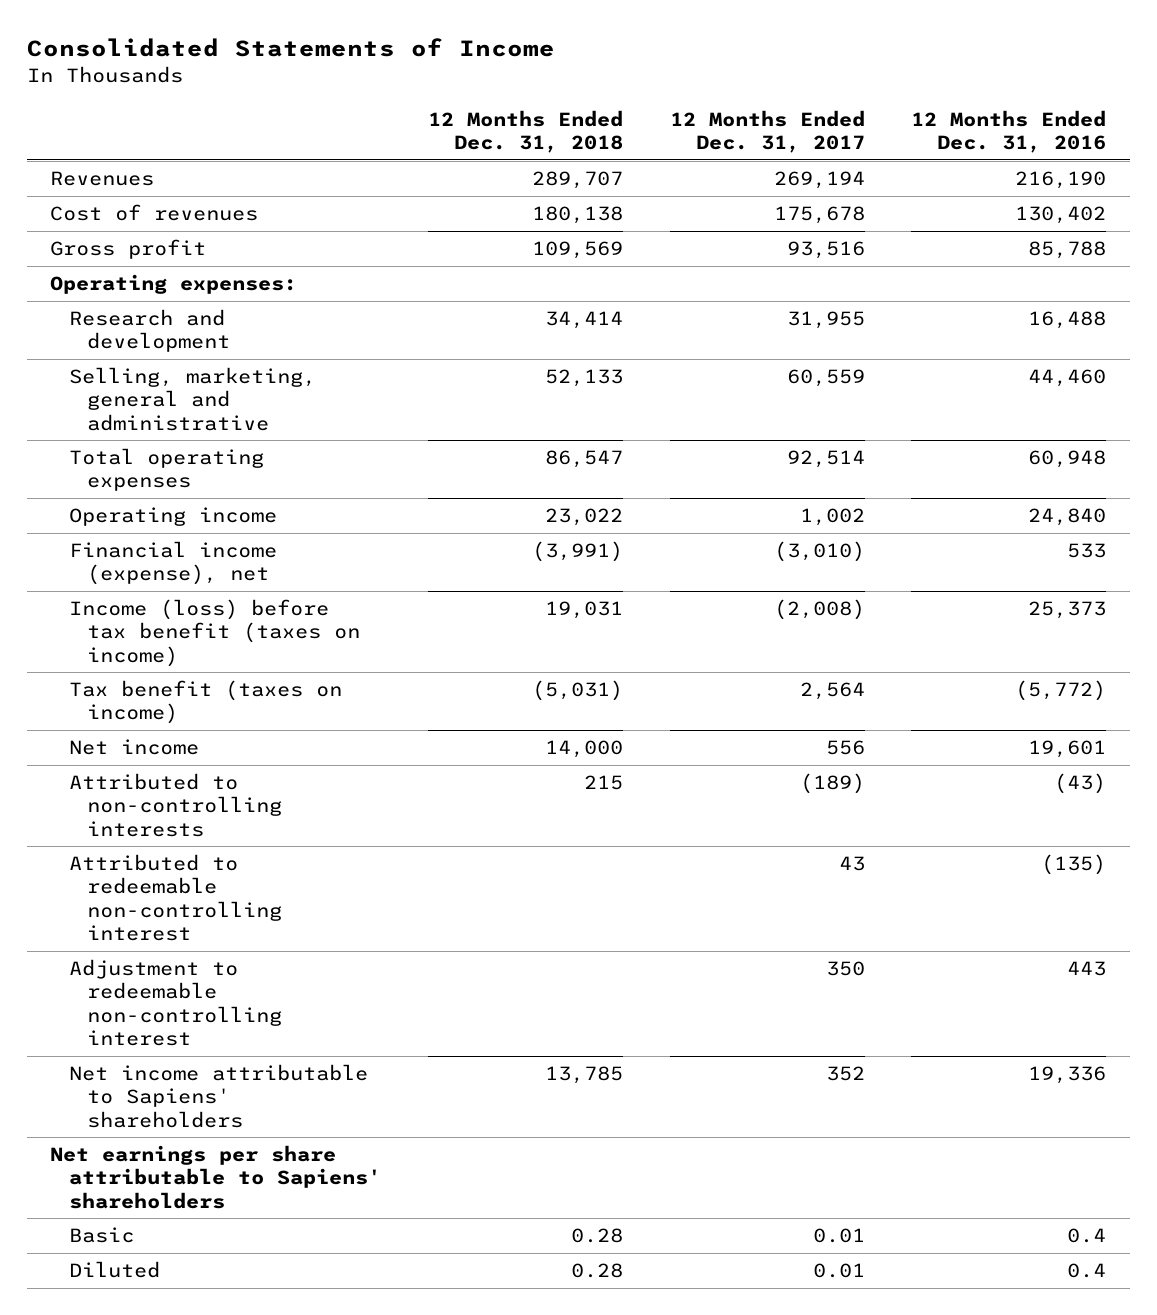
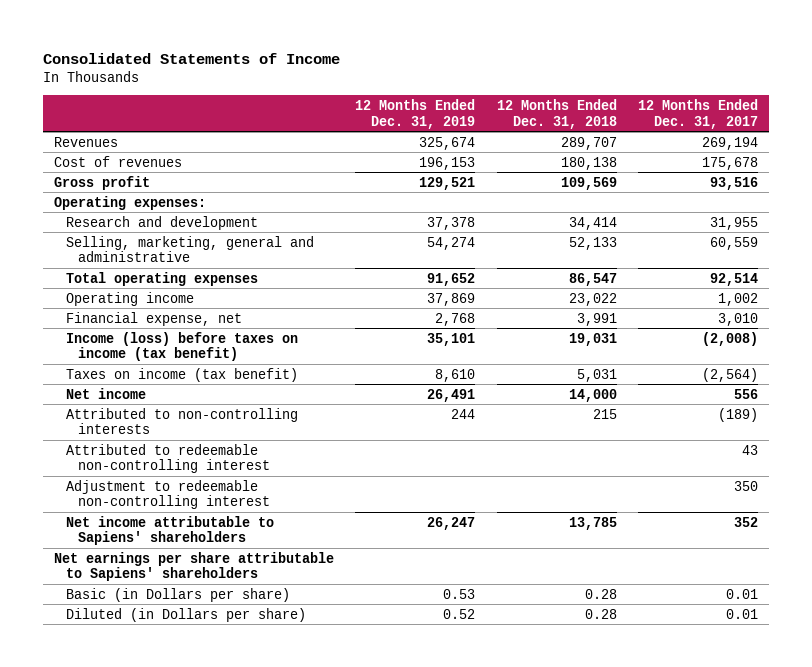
[911,109,1107,153] 12 Months Ended Dec. 31, 2016 -> none
none -> [355,99,476,129] 12 Months Ended Dec. 31, 2019
[68,541,277,586] Financial income (expense), net -> [65,311,242,326] Financial expense, net
[531,541,623,563] (3,991) -> [576,312,617,326] 3,991
[773,541,865,563] (3,010) -> [718,312,759,326] 3,010
[68,599,361,667] Income (loss) before tax benefit (taxes on income) -> [65,331,298,362] Income (loss) before taxes on income (tax benefit)
[68,680,342,725] Tax benefit (taxes on income) -> [65,367,298,382] Taxes on income (tax benefit)
[531,680,623,702] (5,031) -> [576,368,617,382] 5,031
[799,682,865,701] 2,564 -> [702,367,759,382] (2,564)
[68,1227,134,1244] Basic -> [65,587,290,602] Basic (in Dollars per share)
[68,1261,160,1279] Diluted -> [65,607,306,622] Diluted (in Dollars per share)

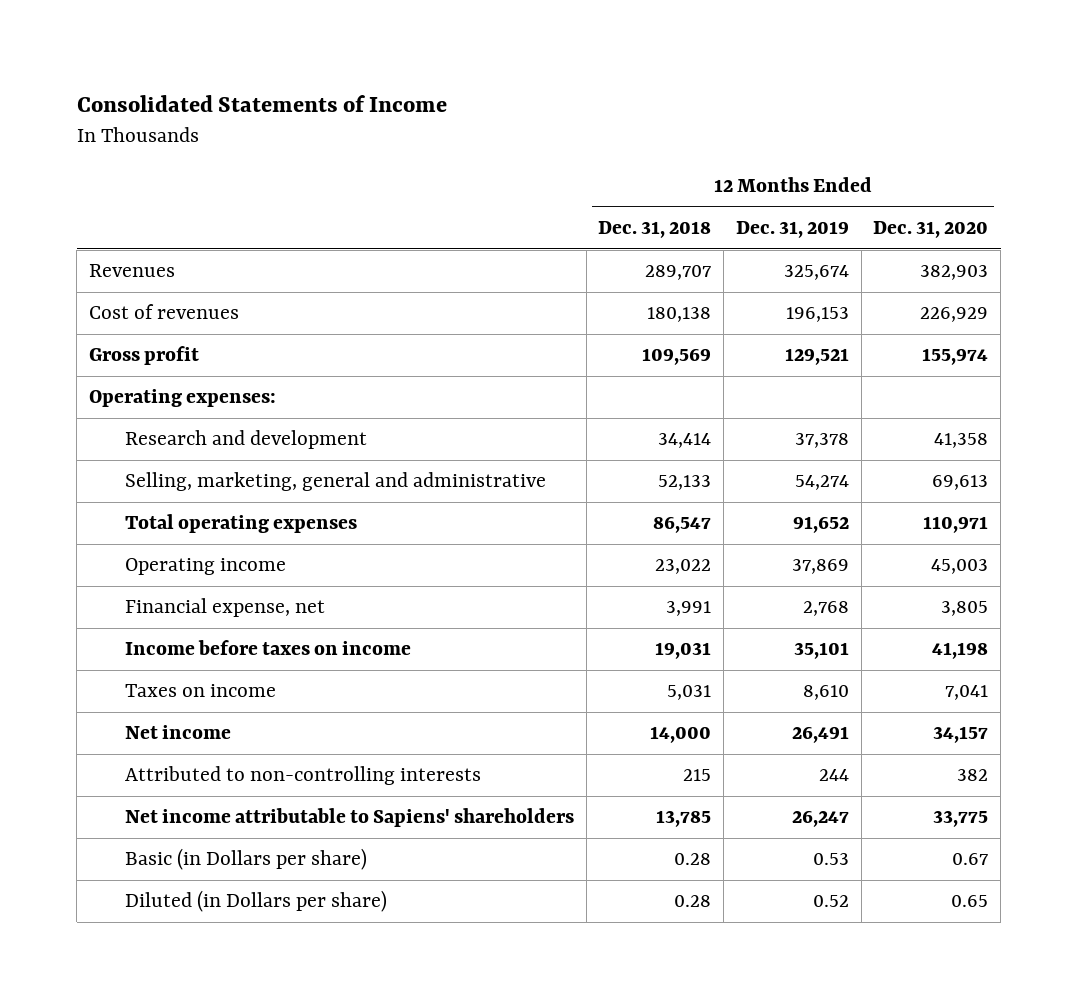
[638,99,759,129] 12 Months Ended Dec. 31, 2017 -> none
none -> [873,221,989,239] Dec. 31, 2020
[65,331,298,362] Income (loss) before taxes on income (tax benefit) -> [124,640,411,656] Income before taxes on income
[65,367,298,382] Taxes on income (tax benefit) -> [124,684,276,698] Taxes on income
[65,443,270,474] Attributed to redeemable non-controlling interest -> none
[65,479,270,510] Adjustment to redeemable non-controlling interest -> none
[53,551,334,582] Net earnings per share attributable to Sapiens' shareholders -> none

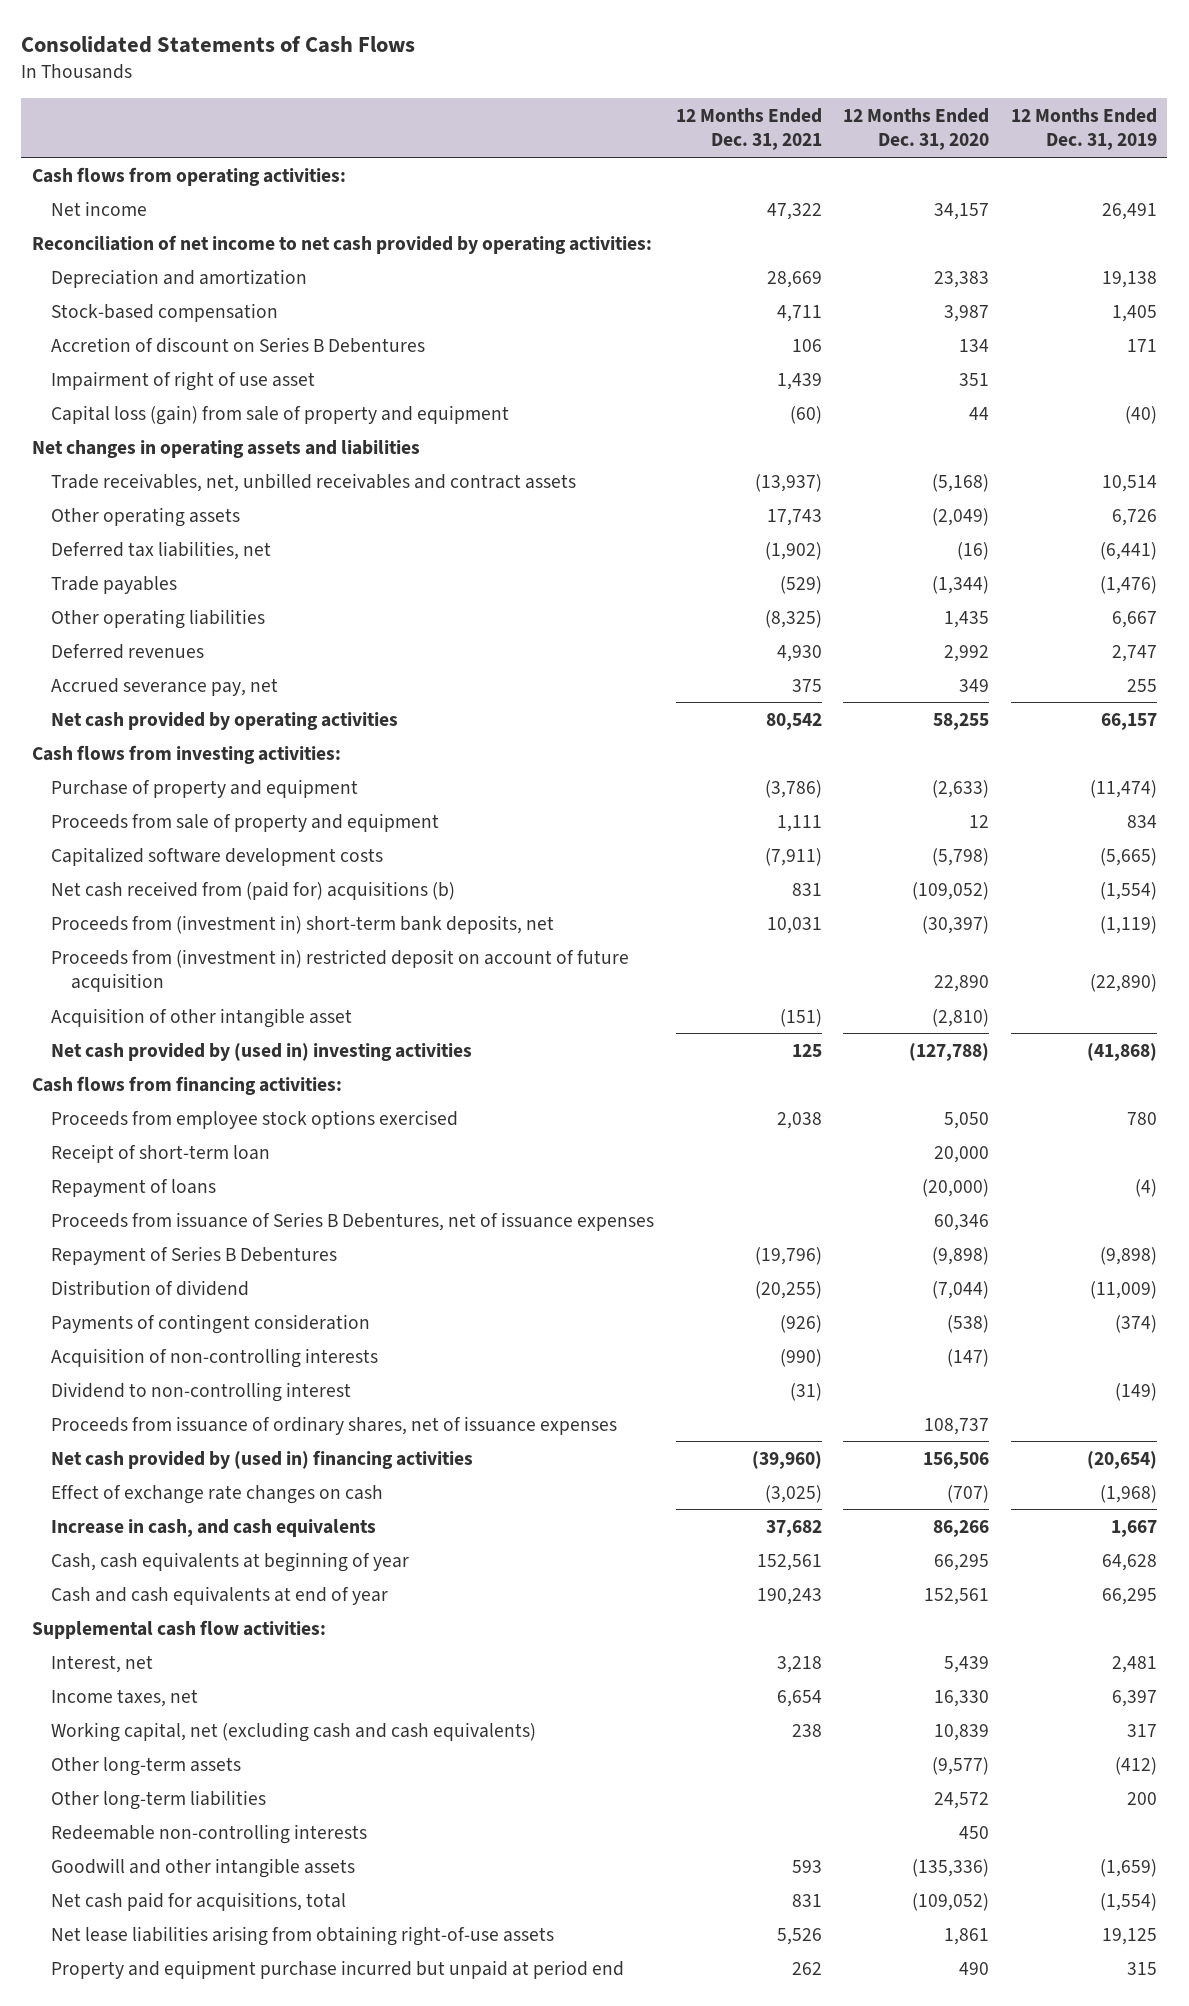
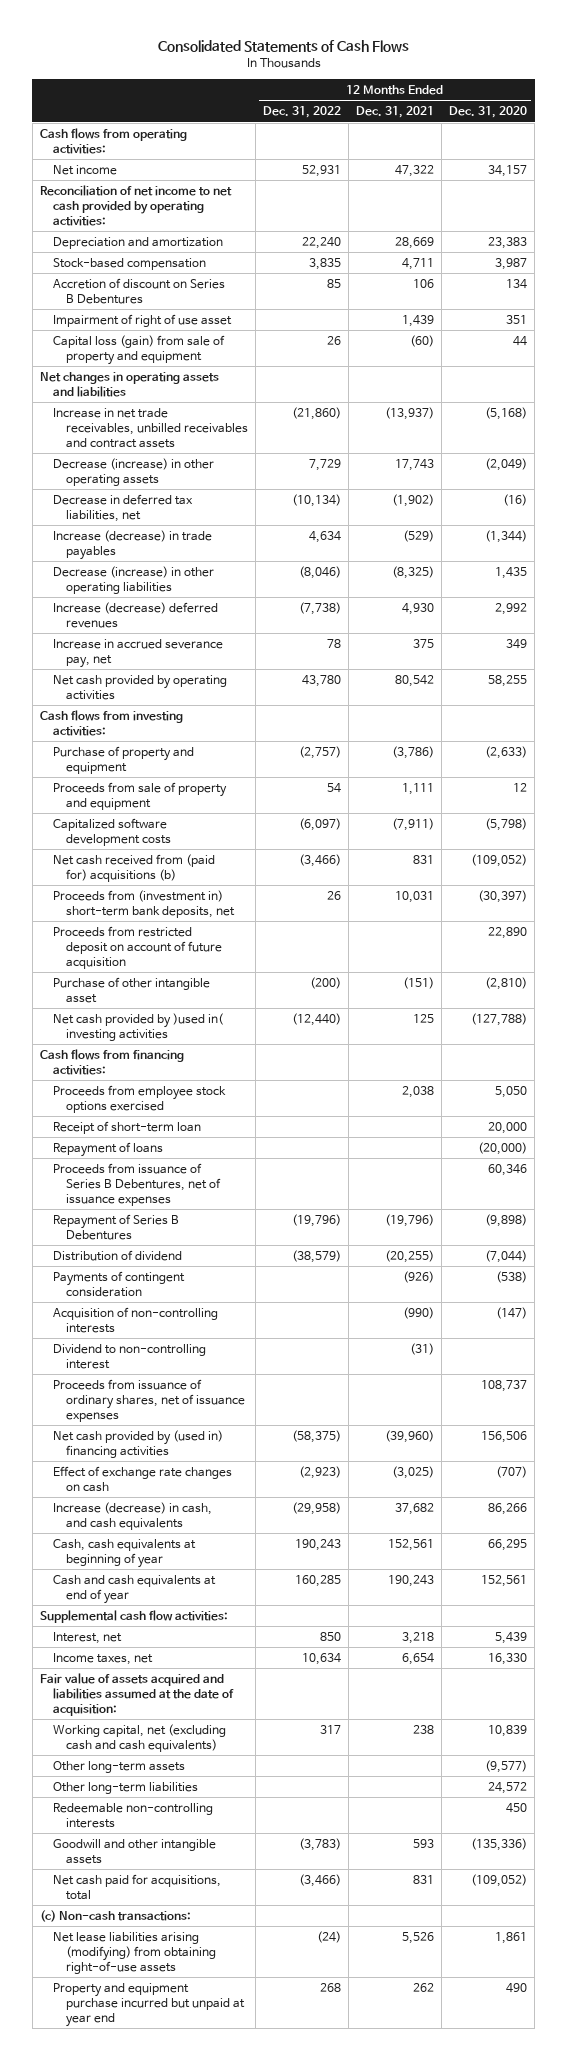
[1010,107,1157,151] 12 Months Ended Dec. 31, 2019 -> none
none -> [263,106,342,119] Dec. 31, 2022
[51,472,577,492] Trade receivables, net, unbilled receivables and contract assets -> [52,407,248,449] Increase in net trade receivables, unbilled receivables and contract assets
[51,506,241,527] Other operating assets -> [52,457,214,487] Decrease (increase) in other operating assets
[51,540,272,560] Deferred tax liabilities, net -> [52,493,193,523] Decrease in deferred tax liabilities, net
[51,575,178,594] Trade payables -> [52,529,212,561] Increase (decrease) in trade payables
[51,608,266,629] Other operating liabilities -> [52,565,214,595] Decrease (increase) in other operating liabilities
[51,643,205,659] Deferred revenues -> [52,601,218,629] Increase (decrease) deferred revenues
[51,677,279,696] Accrued severance pay, net -> [52,638,223,669] Increase in accrued severance pay, net
[51,948,630,993] Proceeds from (investment in) restricted deposit on account of future acquisition -> [52,925,222,970] Proceeds from restricted deposit on account of future acquisition
[51,1007,353,1028] Acquisition of other intangible asset -> [52,976,210,1004] Purchase of other intangible asset
[51,1042,473,1061] Net cash provided by (used in) investing activities -> [52,1012,223,1042] Net cash provided by )used in( investing activities
[51,1518,377,1537] Increase in cash, and cash equivalents -> [52,1501,212,1531] Increase (decrease) in cash, and cash equivalents
none -> [39,1672,234,1717] Fair value of assets acquired and liabilities assumed at the date of acquisition:
none -> [39,1909,191,1922] (c) Non-cash transactions:
[51,1925,555,1946] Net lease liabilities arising from obtaining right-of-use assets -> [52,1931,216,1975] Net lease liabilities arising (modifying) from obtaining right-of-use assets
[51,1959,625,1979] Property and equipment purchase incurred but unpaid at period end -> [52,1982,245,2028] Property and equipment purchase incurred but unpaid at year end

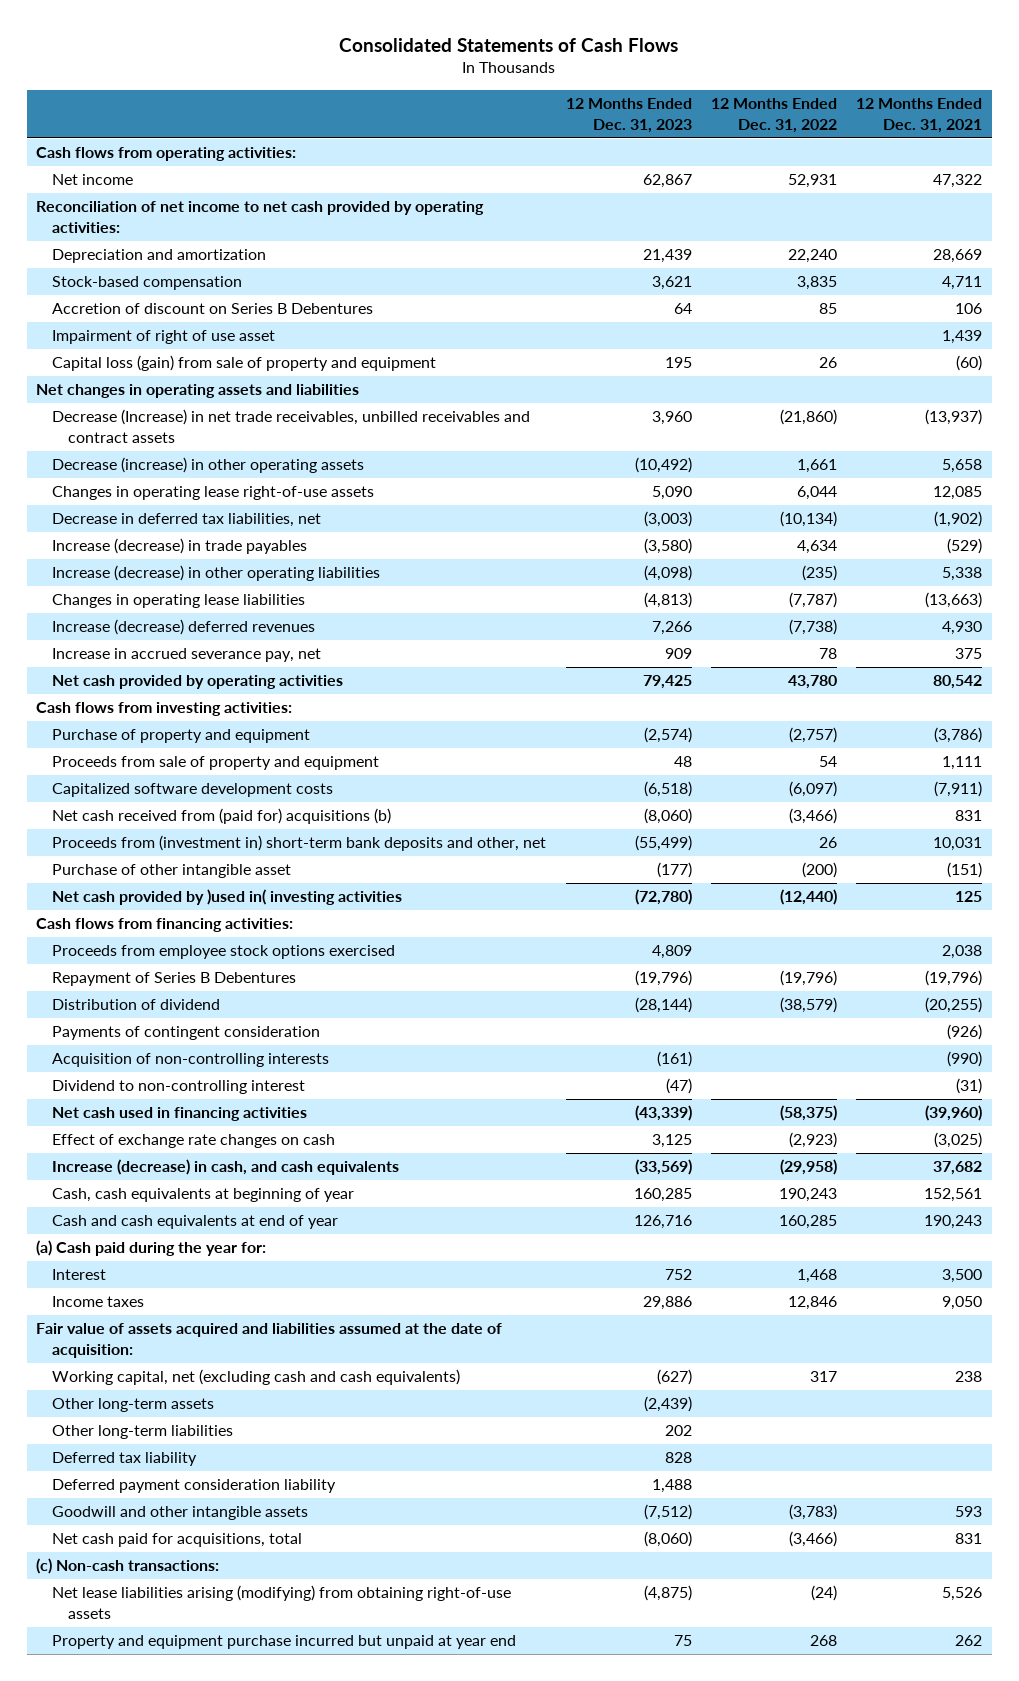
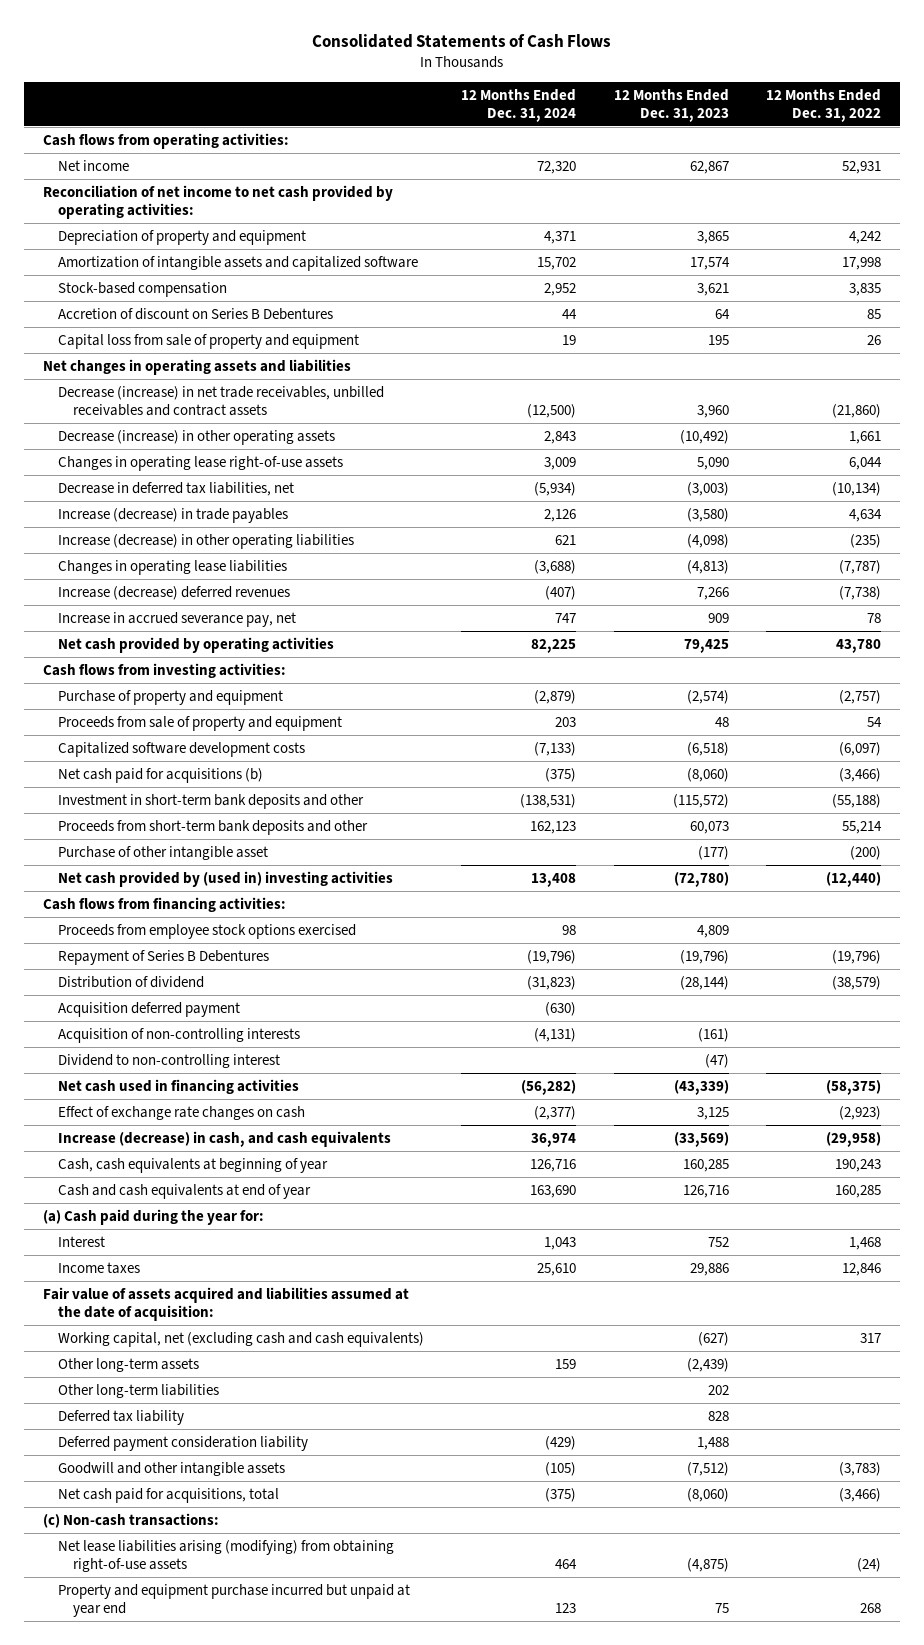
[856,97,983,133] 12 Months Ended Dec. 31, 2021 -> none
none -> [461,88,577,122] 12 Months Ended Dec. 31, 2024
[52,249,267,264] Depreciation and amortization -> [58,229,307,245] Depreciation of property and equipment
[642,249,692,264] 21,439 -> [696,230,729,244] 3,865
[788,249,838,264] 22,240 -> [849,230,882,244] 4,242
none -> [58,255,419,271] Amortization of intangible assets and capitalized software
[52,330,276,345] Impairment of right of use asset -> none
[52,355,437,372] Capital loss (gain) from sale of property and equipment -> [58,333,360,349] Capital loss from sale of property and equipment
[52,409,531,444] Decrease (Increase) in net trade receivables, unbilled receivables and contract assets -> [58,385,385,417] Decrease (increase) in net trade receivables, unbilled receivables and contract assets
[52,808,392,825] Net cash received from (paid for) acquisitions (b) -> [58,767,264,783] Net cash paid for acquisitions (b)
none -> [58,793,365,809] Investment in short-term bank deposits and other
[52,835,547,852] Proceeds from (investment in) short-term bank deposits and other, net -> [58,819,369,835] Proceeds from short-term bank deposits and other
[634,835,692,852] (55,499) -> [689,820,729,834] 60,073
[819,837,838,849] 26 -> [842,820,883,834] 55,214
[52,889,403,906] Net cash provided by )used in( investing activities -> [58,870,394,887] Net cash provided by (used in) investing activities
[52,1026,321,1041] Payments of contingent consideration -> [58,1001,241,1017] Acquisition deferred payment

